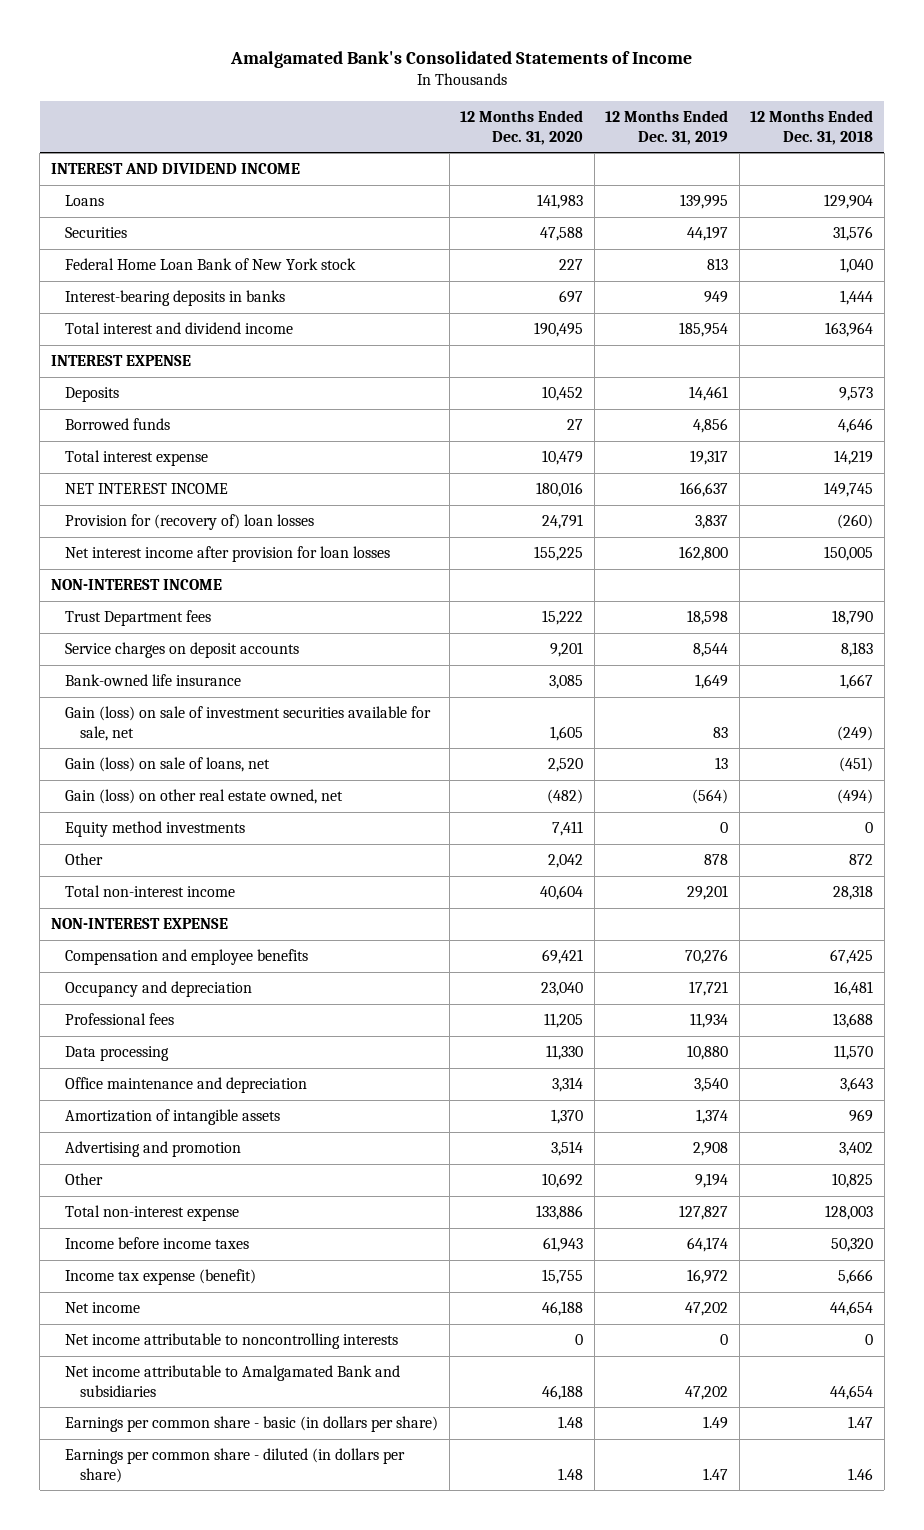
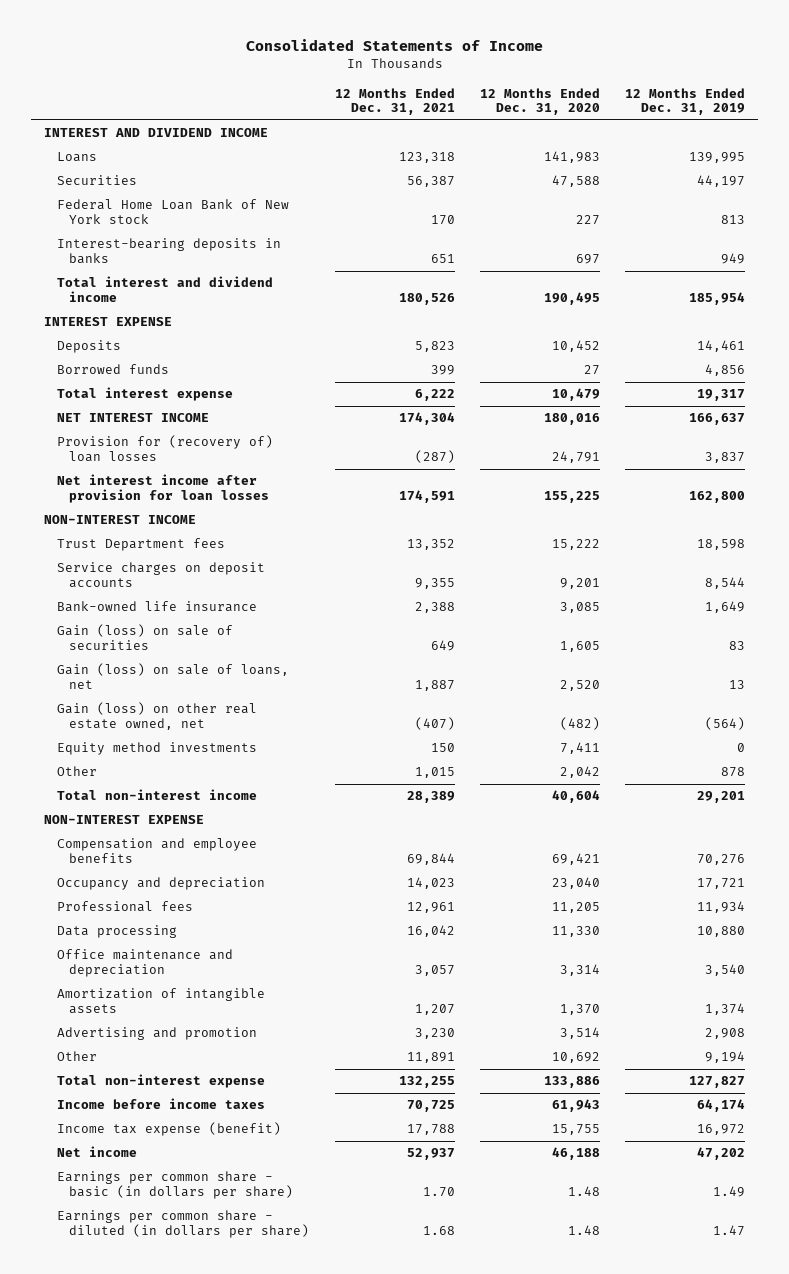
[229,51,692,69] Amalgamated Bank's Consolidated Statements of Income -> [245,39,543,52] Consolidated Statements of Income
[750,110,874,145] 12 Months Ended Dec. 31, 2018 -> none
none -> [334,87,455,116] 12 Months Ended Dec. 31, 2021
[65,706,432,741] Gain (loss) on sale of investment securities available for sale, net -> [56,624,233,651] Gain (loss) on sale of securities
[65,1333,399,1350] Net income attributable to noncontrolling interests -> none
[65,1365,401,1397] Net income attributable to Amalgamated Bank and subsidiaries -> none

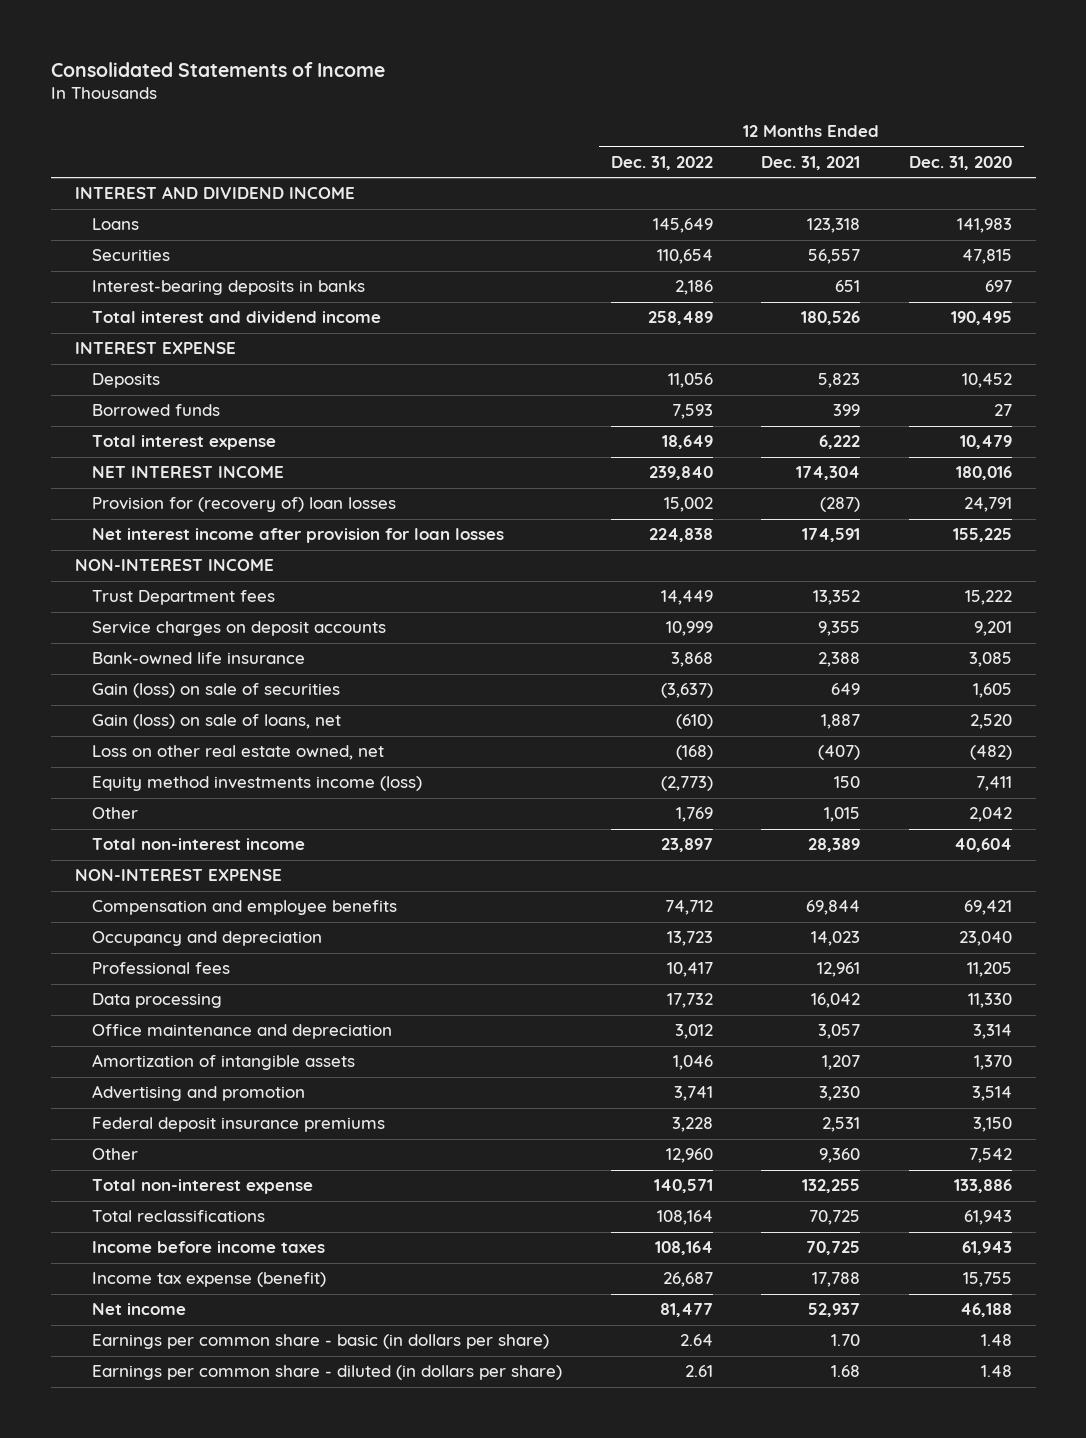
[625,87,746,116] 12 Months Ended Dec. 31, 2019 -> none
none -> [610,156,713,171] Dec. 31, 2022
[56,199,289,225] Federal Home Loan Bank of New York stock -> none
[406,176,455,188] 56,387 -> [808,249,861,265] 56,557
[551,175,600,188] 47,588 -> [961,249,1012,265] 47,815
[56,702,257,731] Gain (loss) on other real estate owned, net -> [92,745,385,761] Loss on other real estate owned, net
[56,742,257,756] Equity method investments -> [92,776,423,792] Equity method investments income (loss)
none -> [92,1117,386,1133] Federal deposit insurance premiums
[406,1052,455,1064] 11,891 -> [819,1148,861,1164] 9,360
[551,1052,600,1064] 10,692 -> [968,1148,1012,1164] 7,542
none -> [92,1210,266,1223] Total reclassifications

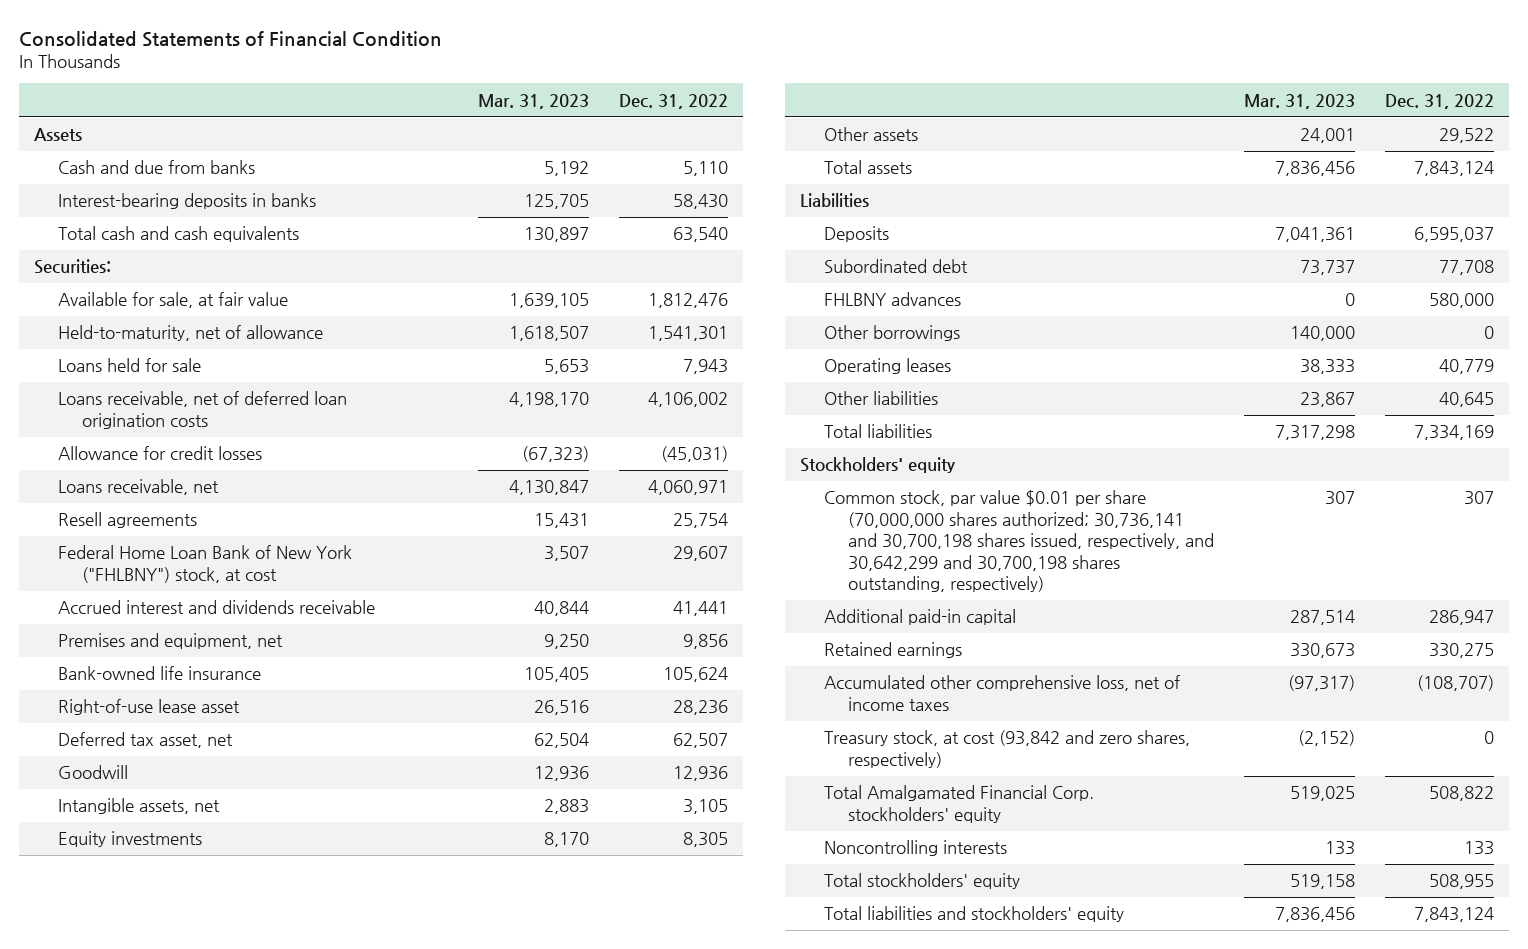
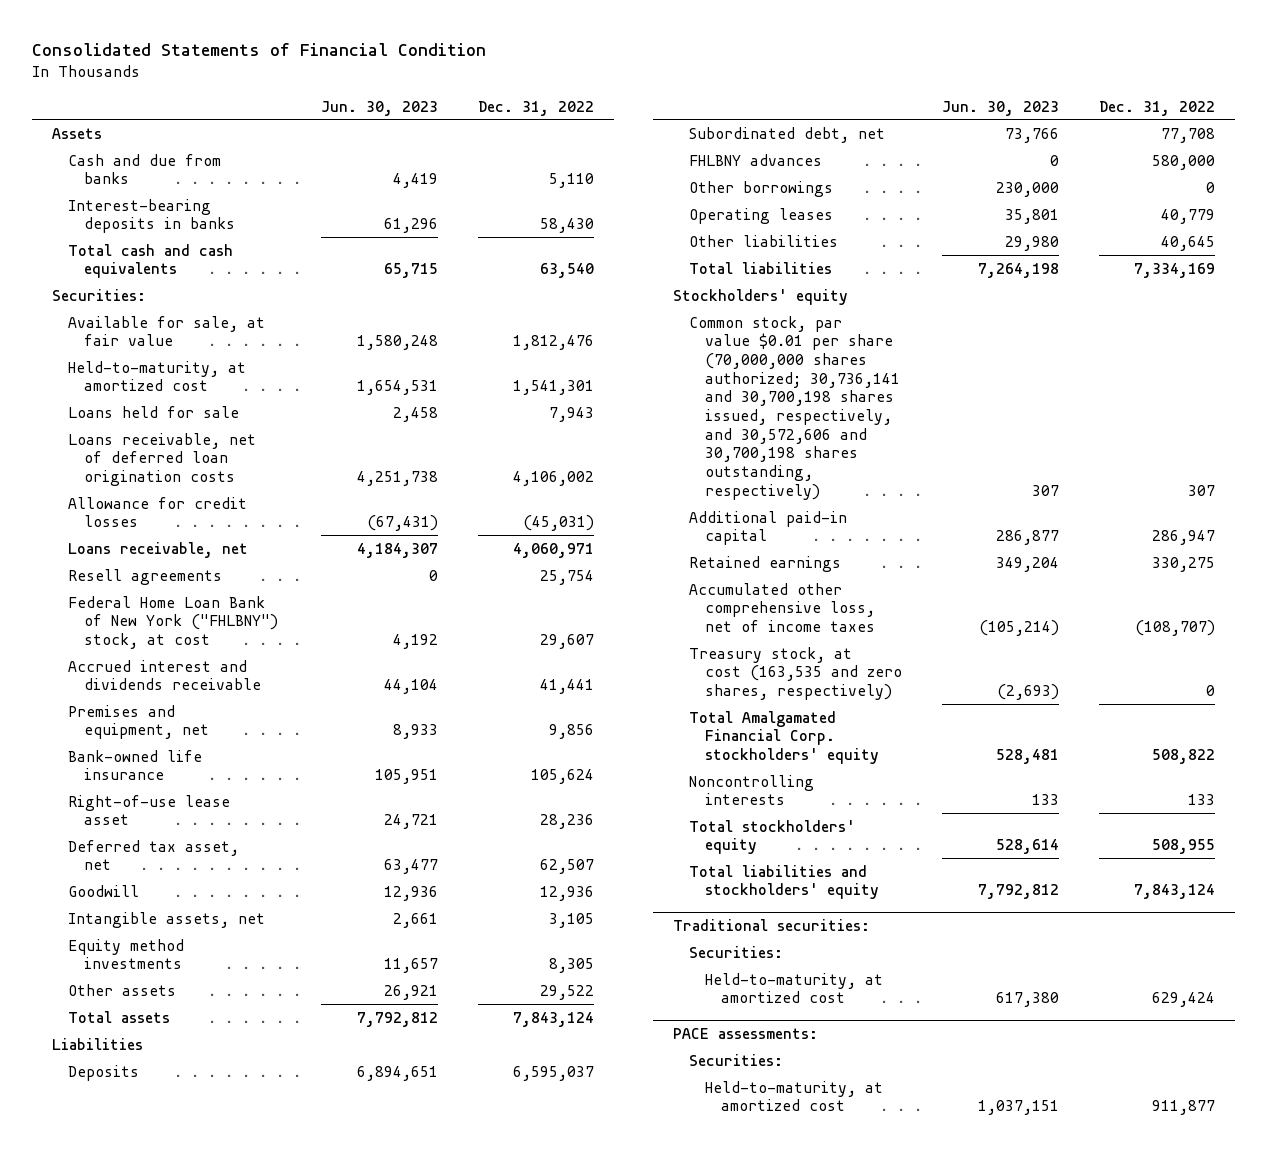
[478,93,590,109] Mar. 31, 2023 -> none
none -> [321,100,439,116] Jun. 30, 2023
[57,325,323,342] Held-to-maturity, net of allowance -> [68,360,247,392] Held-to-maturity, at amortized cost
[57,831,202,848] Equity investments -> [68,938,185,970] Equity method investments
[823,259,968,274] Subordinated debt -> [688,126,885,143] Subordinated debt, net
[823,490,1214,593] Common stock, par value $0.01 per share (70,000,000 shares authorized; 30,736,141 and 30,700,198 shares issued, respectively, and 30,642,299 and 30,700,198 shares outstanding, respectively) -> [688,315,900,500] Common stock, par value $0.01 per share (70,000,000 shares authorized; 30,736,141 and 30,700,198 shares issued, respectively, and 30,572,606 and 30,700,198 shares outstanding, respectively)
[823,730,1190,768] Treasury stock, at cost (93,842 and zero shares, respectively) -> [688,646,902,700] Treasury stock, at cost (163,535 and zero shares, respectively)
none -> [672,918,870,931] Traditional securities:
none -> [688,945,783,958] Securities:
none -> [704,972,883,1004] Held-to-maturity, at amortized cost
none -> [672,1027,818,1039] PACE assessments:
none -> [688,1053,783,1066] Securities:
none -> [704,1080,883,1112] Held-to-maturity, at amortized cost

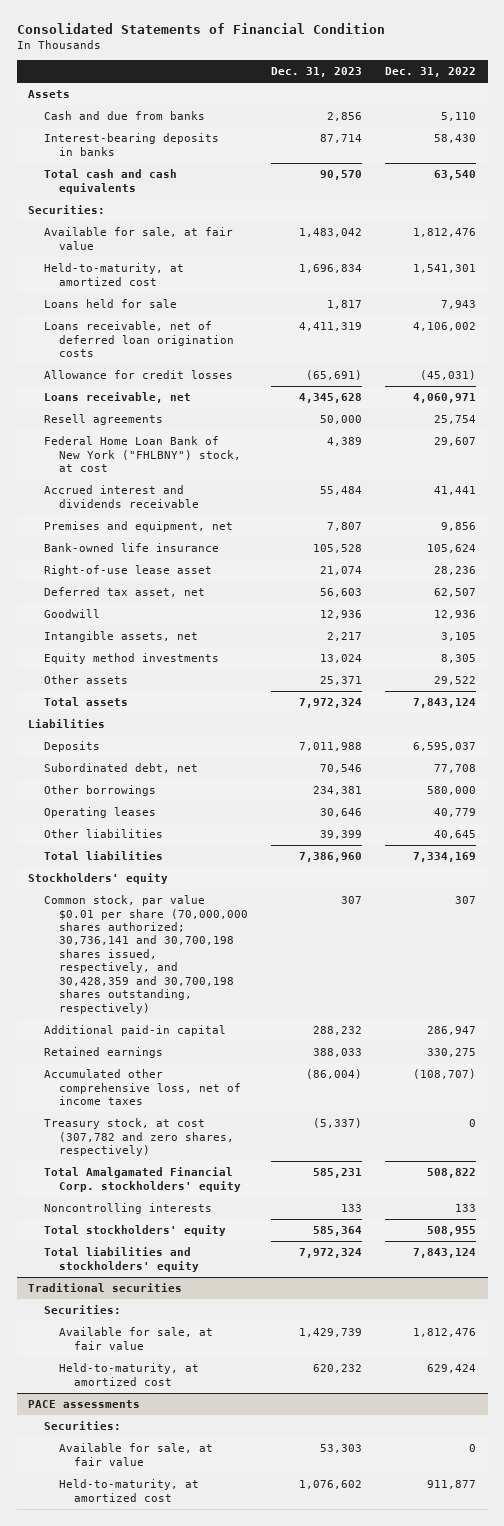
[321,100,439,116] Jun. 30, 2023 -> none
none -> [271,67,363,78] Dec. 31, 2023
[688,153,822,166] FHLBNY advances -> none
[1205,181,1215,193] 0 -> [427,786,477,796] 580,000
[688,315,900,500] Common stock, par value $0.01 per share (70,000,000 shares authorized; 30,736,141 and 30,700,198 shares issued, respectively, and 30,572,606 and 30,700,198 shares outstanding, respectively) -> [43,895,248,1014] Common stock, par value $0.01 per share (70,000,000 shares authorized; 30,736,141 and 30,700,198 shares issued, respectively, and 30,428,359 and 30,700,198 shares outstanding, respectively)
[688,646,902,700] Treasury stock, at cost (163,535 and zero shares, respectively) -> [43,1118,234,1157] Treasury stock, at cost (307,782 and zero shares, respectively)
[672,918,870,931] Traditional securities: -> [28,1283,183,1293] Traditional securities
none -> [58,1327,213,1350] Available for sale, at fair value
[672,1027,818,1039] PACE assessments: -> [28,1400,141,1409] PACE assessments
none -> [58,1443,213,1466] Available for sale, at fair value

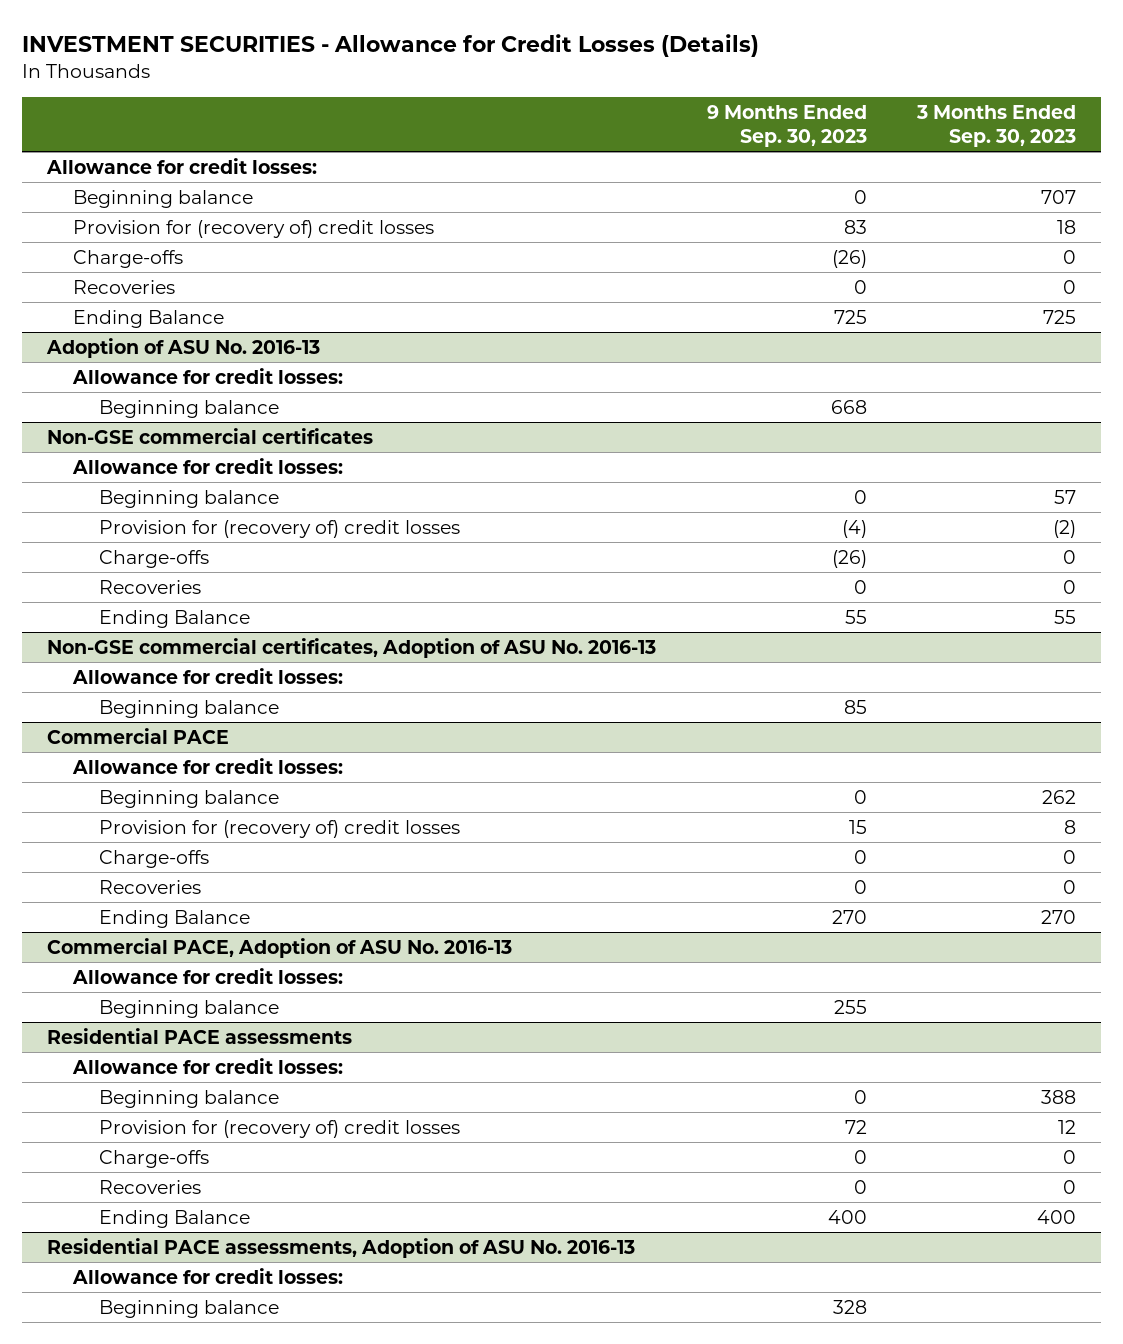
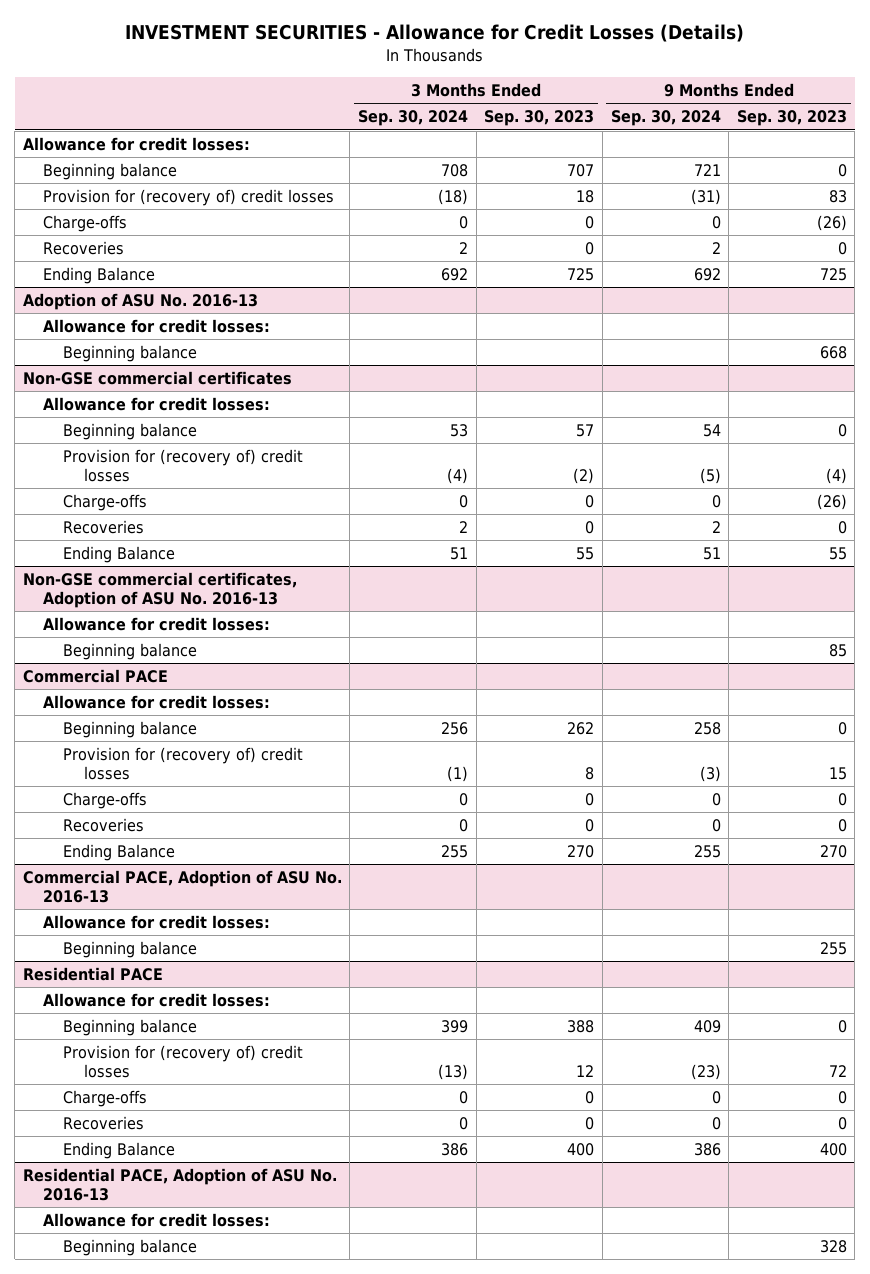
none -> [358,110,469,127] Sep. 30, 2024
none -> [610,110,721,127] Sep. 30, 2024
[47,1027,353,1044] Residential PACE assessments -> [22,967,163,982] Residential PACE
[47,1237,636,1258] Residential PACE assessments, Adoption of ASU No. 2016-13 -> [22,1168,337,1201] Residential PACE, Adoption of ASU No. 2016-13

